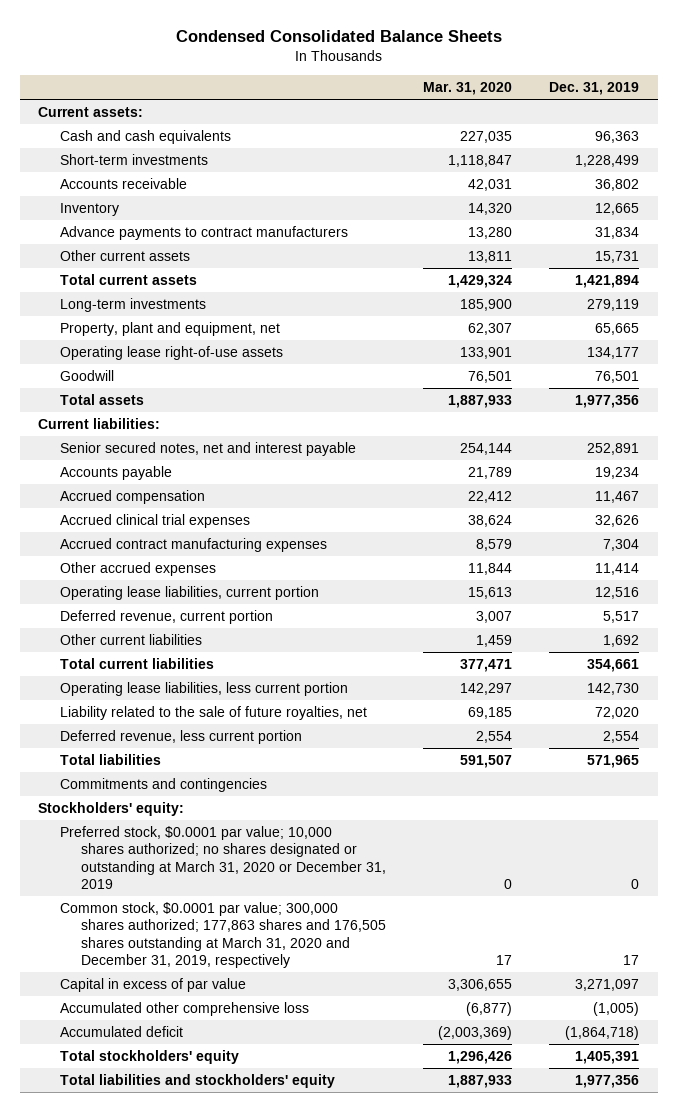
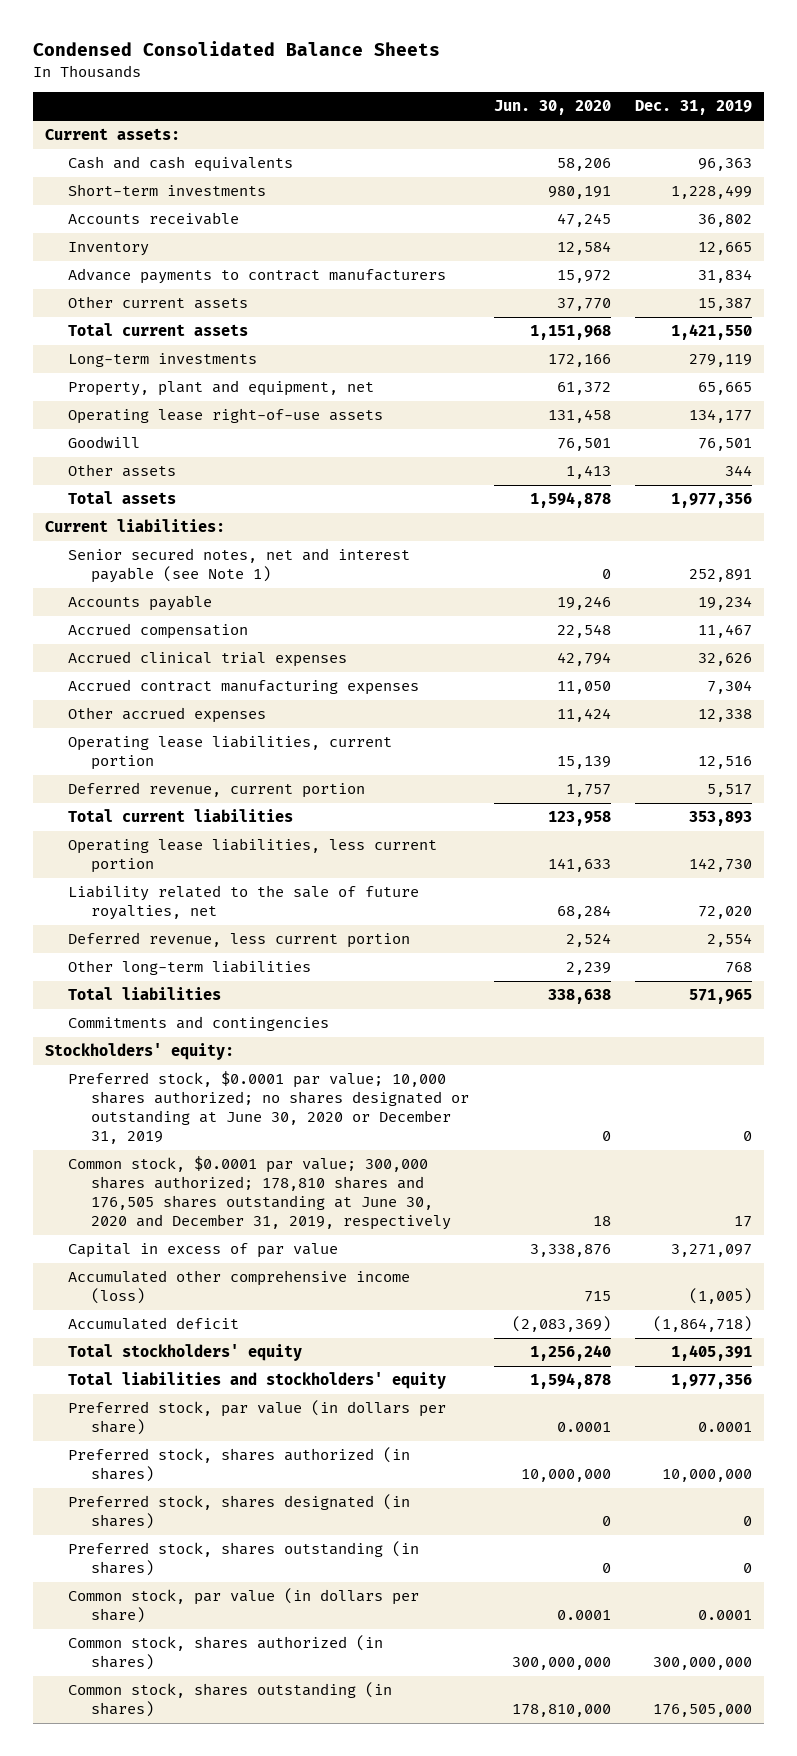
[423,82,513,96] Mar. 31, 2020 -> none
none -> [493,100,611,116] Jun. 30, 2020
[595,250,640,263] 15,731 -> [697,298,752,312] 15,387
[575,274,640,288] 1,421,894 -> [670,324,752,341] 1,421,550
none -> [68,464,177,478] Other assets
[59,441,356,456] Senior secured notes, net and interest payable -> [68,548,411,584] Senior secured notes, net and interest payable (see Note 1)
[595,562,640,575] 11,414 -> [697,709,752,723] 12,338
[59,633,202,645] Other current liabilities -> none
[587,658,640,672] 354,661 -> [688,811,752,827] 353,893
none -> [68,960,312,976] Other long-term liabilities
[59,825,387,890] Preferred stock, $0.0001 par value; 10,000 shares authorized; no shares designated or outstanding at March 31, 2020 or December 31, 2019 -> [68,1071,470,1144] Preferred stock, $0.0001 par value; 10,000 shares authorized; no shares designated or outstanding at June 30, 2020 or December 31, 2019
[59,901,387,969] Common stock, $0.0001 par value; 300,000 shares authorized; 177,863 shares and 176,505 shares outstanding at March 31, 2020 and December 31, 2019, respectively -> [68,1156,452,1230] Common stock, $0.0001 par value; 300,000 shares authorized; 178,810 shares and 176,505 shares outstanding at June 30, 2020 and December 31, 2019, respectively
[59,1001,309,1016] Accumulated other comprehensive loss -> [68,1270,411,1305] Accumulated other comprehensive income (loss)
none -> [68,1400,447,1436] Preferred stock, par value (in dollars per share)
none -> [68,1447,411,1483] Preferred stock, shares authorized (in shares)
none -> [68,1494,411,1530] Preferred stock, shares designated (in shares)
none -> [68,1541,420,1577] Preferred stock, shares outstanding (in shares)
none -> [68,1588,420,1624] Common stock, par value (in dollars per share)
none -> [68,1635,384,1671] Common stock, shares authorized (in shares)
none -> [68,1682,393,1718] Common stock, shares outstanding (in shares)

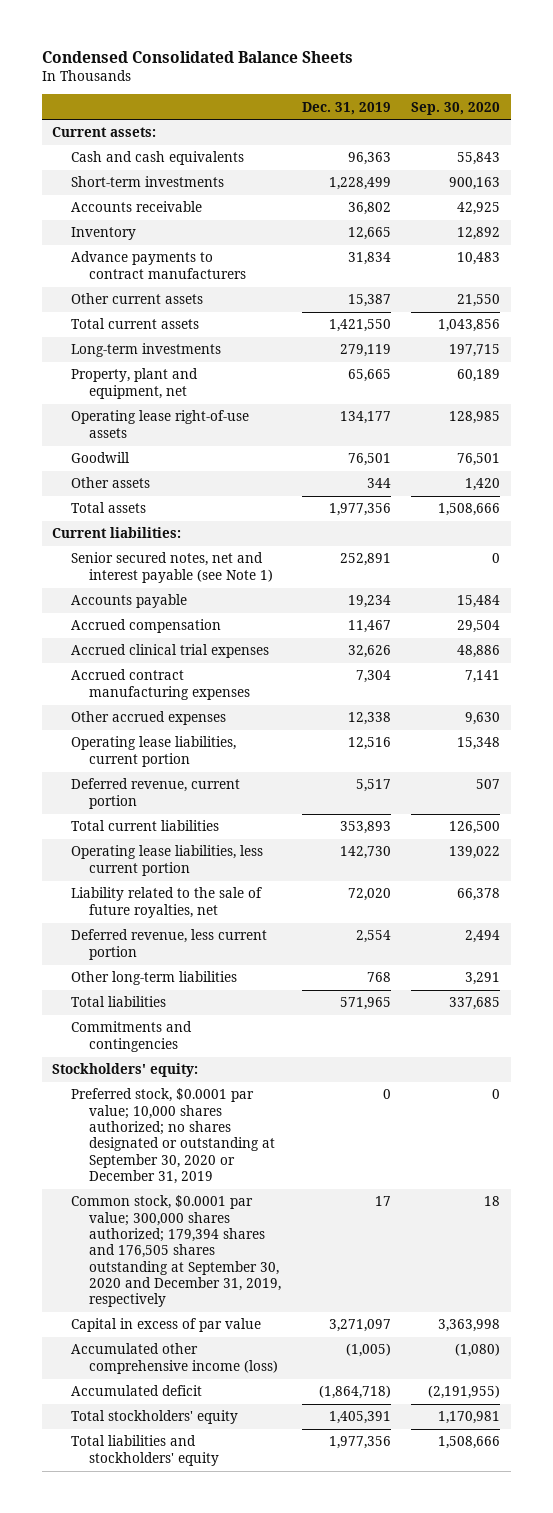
[493,100,611,116] Jun. 30, 2020 -> none
none -> [411,101,501,115] Sep. 30, 2020
[68,1071,470,1144] Preferred stock, $0.0001 par value; 10,000 shares authorized; no shares designated or outstanding at June 30, 2020 or December 31, 2019 -> [70,1088,275,1185] Preferred stock, $0.0001 par value; 10,000 shares authorized; no shares designated or outstanding at September 30, 2020 or December 31, 2019
[68,1156,452,1230] Common stock, $0.0001 par value; 300,000 shares authorized; 178,810 shares and 176,505 shares outstanding at June 30, 2020 and December 31, 2019, respectively -> [70,1195,281,1308] Common stock, $0.0001 par value; 300,000 shares authorized; 179,394 shares and 176,505 shares outstanding at September 30, 2020 and December 31, 2019, respectively
[68,1400,447,1436] Preferred stock, par value (in dollars per share) -> none
[68,1447,411,1483] Preferred stock, shares authorized (in shares) -> none
[68,1494,411,1530] Preferred stock, shares designated (in shares) -> none
[68,1541,420,1577] Preferred stock, shares outstanding (in shares) -> none
[68,1588,420,1624] Common stock, par value (in dollars per share) -> none
[68,1635,384,1671] Common stock, shares authorized (in shares) -> none
[68,1682,393,1718] Common stock, shares outstanding (in shares) -> none

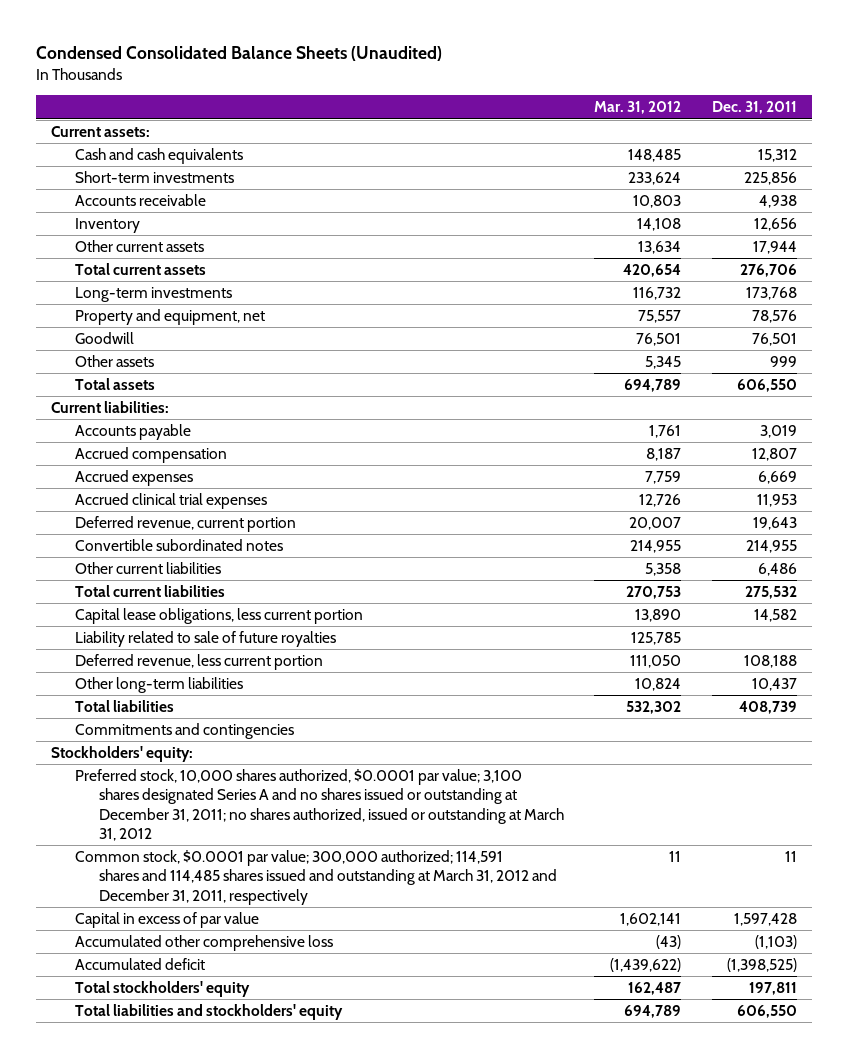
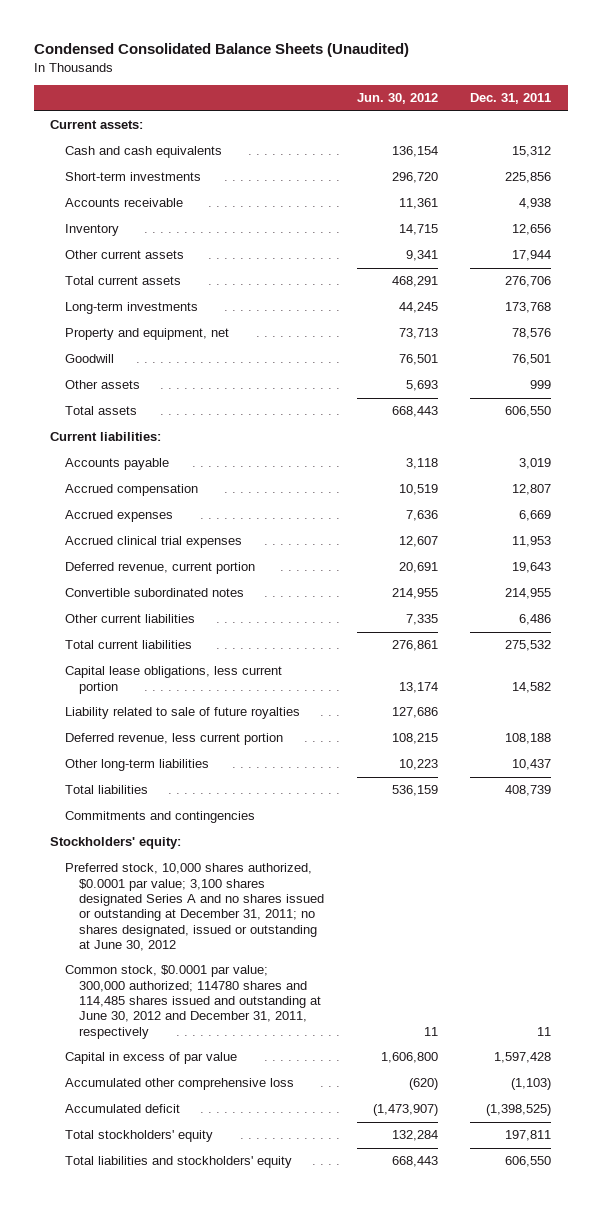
[594,101,682,115] Mar. 31, 2012 -> none
none -> [356,93,438,105] Jun. 30, 2012
[74,768,565,842] Preferred stock, 10,000 shares authorized, $0.0001 par value; 3,100 shares designated Series A and no shares issued or outstanding at December 31, 2011; no shares authorized, issued or outstanding at March 31, 2012 -> [64,863,324,952] Preferred stock, 10,000 shares authorized, $0.0001 par value; 3,100 shares designated Series A and no shares issued or outstanding at December 31, 2011; no shares designated, issued or outstanding at June 30, 2012
[74,849,558,905] Common stock, $0.0001 par value; 300,000 authorized; 114,591 shares and 114,485 shares issued and outstanding at March 31, 2012 and December 31, 2011, respectively -> [64,965,321,1039] Common stock, $0.0001 par value; 300,000 authorized; 114780 shares and 114,485 shares issued and outstanding at June 30, 2012 and December 31, 2011, respectively

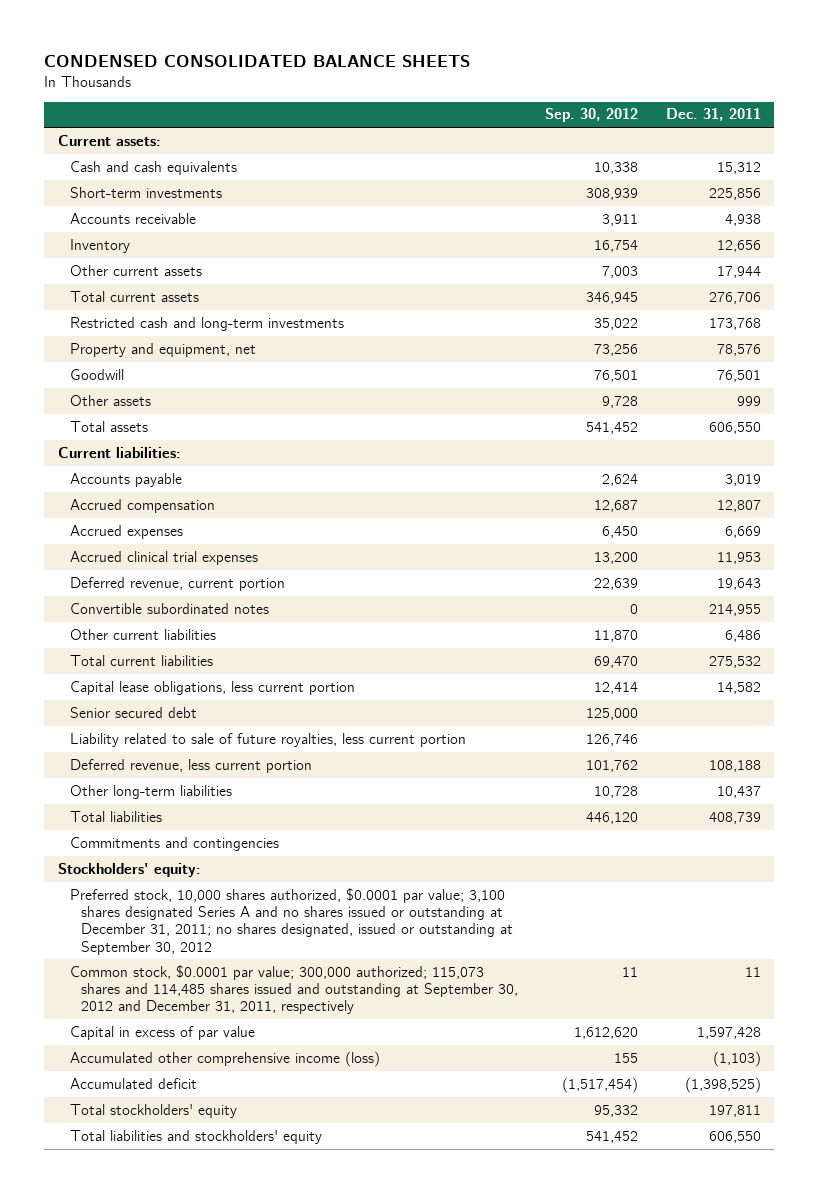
[33,43,409,58] Condensed Consolidated Balance Sheets (Unaudited) -> [44,55,471,68] CONDENSED CONSOLIDATED BALANCE SHEETS
[356,93,438,105] Jun. 30, 2012 -> none
none -> [545,108,639,123] Sep. 30, 2012
[64,302,198,315] Long-term investments -> [69,316,344,331] Restricted cash and long-term investments
none -> [69,706,197,718] Senior secured debt
[64,707,300,720] Liability related to sale of future royalties -> [69,732,466,747] Liability related to sale of future royalties, less current portion
[64,863,324,952] Preferred stock, 10,000 shares authorized, $0.0001 par value; 3,100 shares designated Series A and no shares issued or outstanding at December 31, 2011; no shares designated, issued or outstanding at June 30, 2012 -> [69,887,514,955] Preferred stock, 10,000 shares authorized, $0.0001 par value; 3,100 shares designated Series A and no shares issued or outstanding at December 31, 2011; no shares designated, issued or outstanding at September 30, 2012
[64,965,321,1039] Common stock, $0.0001 par value; 300,000 authorized; 114780 shares and 114,485 shares issued and outstanding at June 30, 2012 and December 31, 2011, respectively -> [69,964,519,1015] Common stock, $0.0001 par value; 300,000 authorized; 115,073 shares and 114,485 shares issued and outstanding at September 30, 2012 and December 31, 2011, respectively
[64,1078,294,1091] Accumulated other comprehensive loss -> [69,1050,380,1067] Accumulated other comprehensive income (loss)

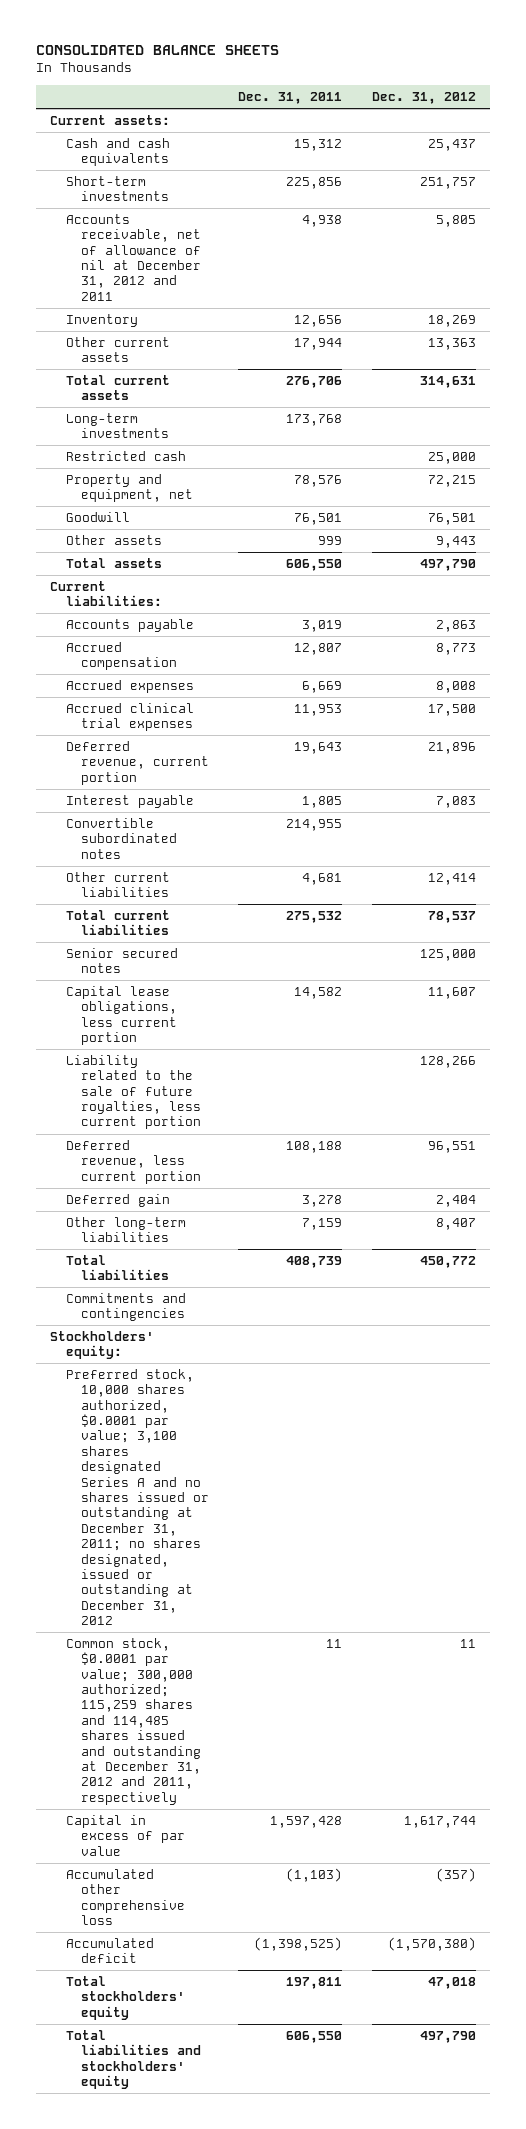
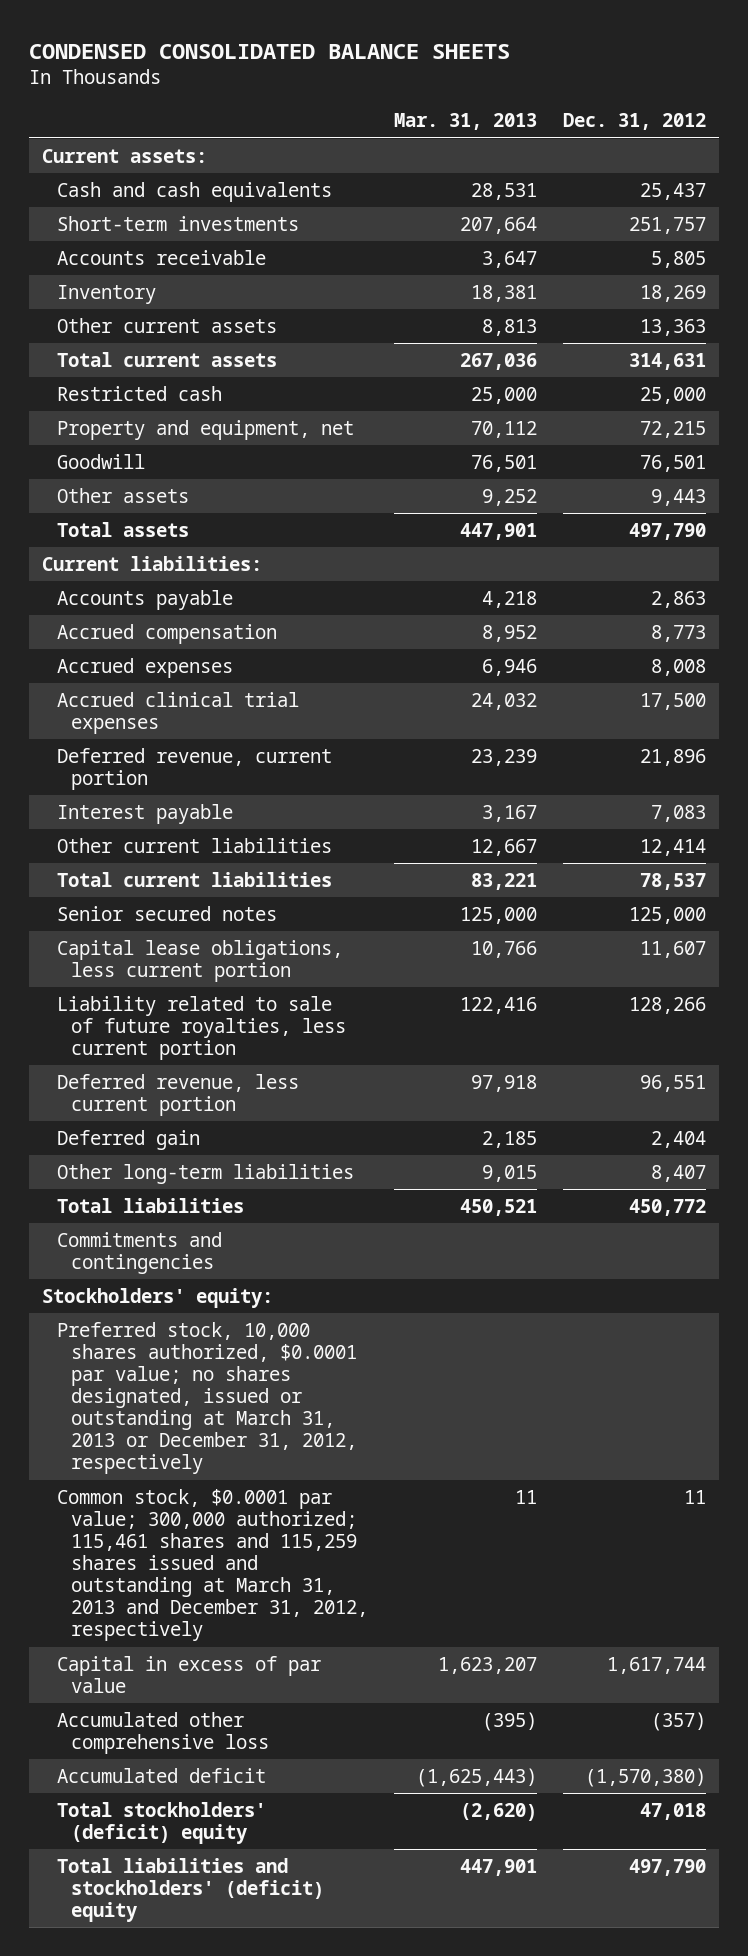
[35,45,279,56] CONSOLIDATED BALANCE SHEETS -> [29,43,511,59] CONDENSED CONSOLIDATED BALANCE SHEETS
[238,91,343,104] Dec. 31, 2011 -> none
none -> [394,113,538,131] Mar. 31, 2013
[65,213,201,301] Accounts receivable, net of allowance of nil at December 31, 2012 and 2011 -> [56,250,266,266] Accounts receivable
[65,412,169,439] Long-term investments -> none
[65,817,177,859] Convertible subordinated notes -> none
[65,1054,201,1130] Liability related to the sale of future royalties, less current portion -> [56,996,347,1061] Liability related to sale of future royalties, less current portion
[65,1368,209,1626] Preferred stock, 10,000 shares authorized, $0.0001 par value; 3,100 shares designated Series A and no shares issued or outstanding at December 31, 2011; no shares designated, issued or outstanding at December 31, 2012 -> [56,1322,358,1475] Preferred stock, 10,000 shares authorized, $0.0001 par value; no shares designated, issued or outstanding at March 31, 2013 or December 31, 2012, respectively
[65,1637,201,1805] Common stock, $0.0001 par value; 300,000 authorized; 115,259 shares and 114,485 shares issued and outstanding at December 31, 2012 and 2011, respectively -> [56,1489,369,1642] Common stock, $0.0001 par value; 300,000 authorized; 115,461 shares and 115,259 shares issued and outstanding at March 31, 2013 and December 31, 2012, respectively
[65,1975,185,2020] Total stockholders' equity -> [56,1802,266,1845] Total stockholders' (deficit) equity
[65,2029,201,2090] Total liabilities and stockholders' equity -> [56,1858,325,1923] Total liabilities and stockholders' (deficit) equity

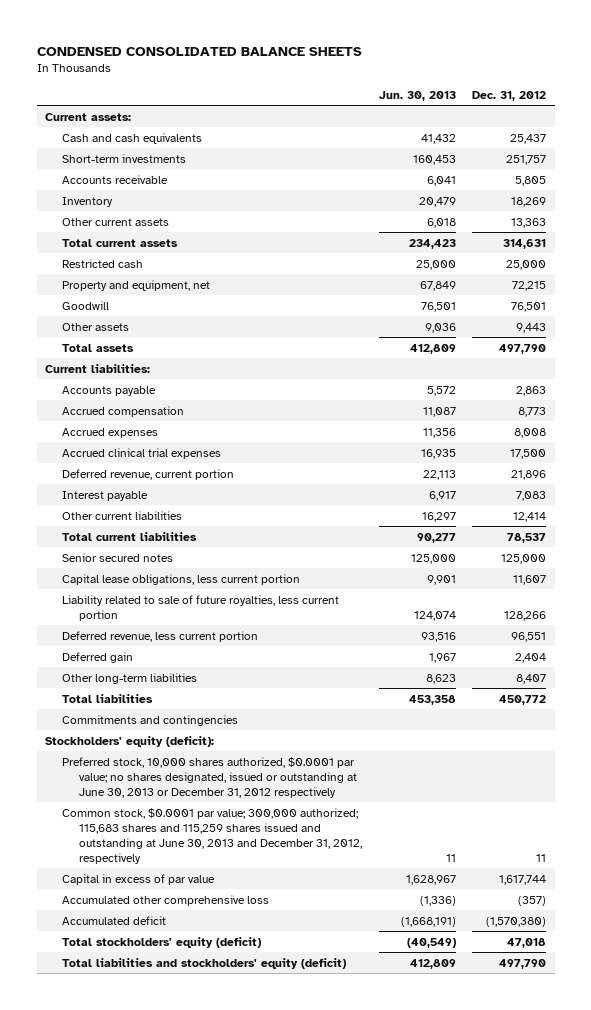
[394,113,538,131] Mar. 31, 2013 -> none
none -> [378,90,456,101] Jun. 30, 2013
[42,1288,274,1309] Stockholders' equity: -> [45,735,215,747] Stockholders' equity (deficit):
[56,1322,358,1475] Preferred stock, 10,000 shares authorized, $0.0001 par value; no shares designated, issued or outstanding at March 31, 2013 or December 31, 2012, respectively -> [61,756,357,798] Preferred stock, 10,000 shares authorized, $0.0001 par value; no shares designated, issued or outstanding at June 30, 2013 or December 31, 2012 respectively
[56,1489,369,1642] Common stock, $0.0001 par value; 300,000 authorized; 115,461 shares and 115,259 shares issued and outstanding at March 31, 2013 and December 31, 2012, respectively -> [61,807,362,864] Common stock, $0.0001 par value; 300,000 authorized; 115,683 shares and 115,259 shares issued and outstanding at June 30, 2013 and December 31, 2012, respectively
[56,1802,266,1845] Total stockholders' (deficit) equity -> [61,936,261,948] Total stockholders' equity (deficit)
[56,1858,325,1923] Total liabilities and stockholders' (deficit) equity -> [61,957,346,969] Total liabilities and stockholders' equity (deficit)

